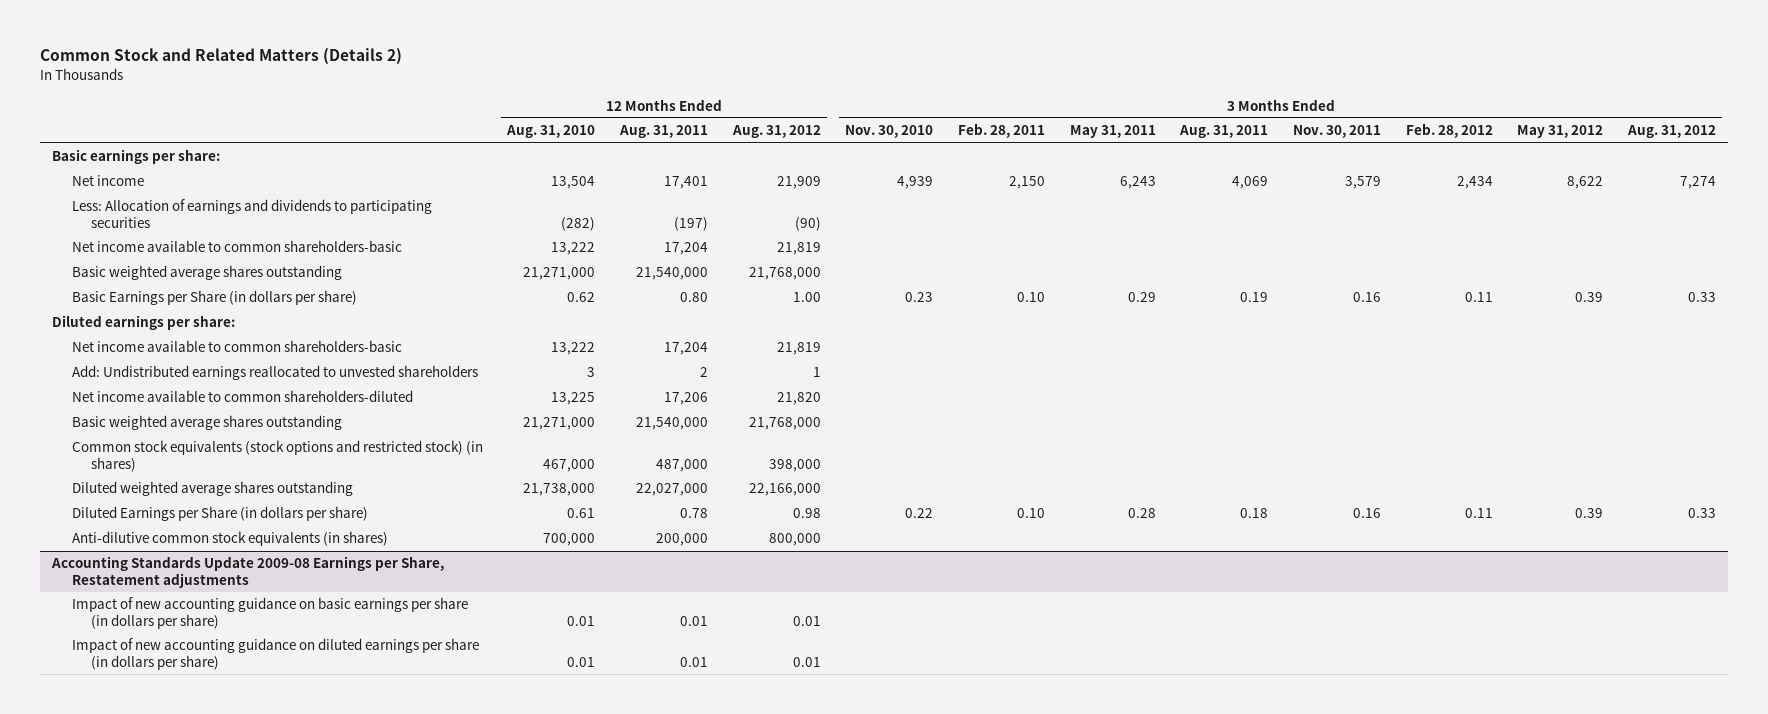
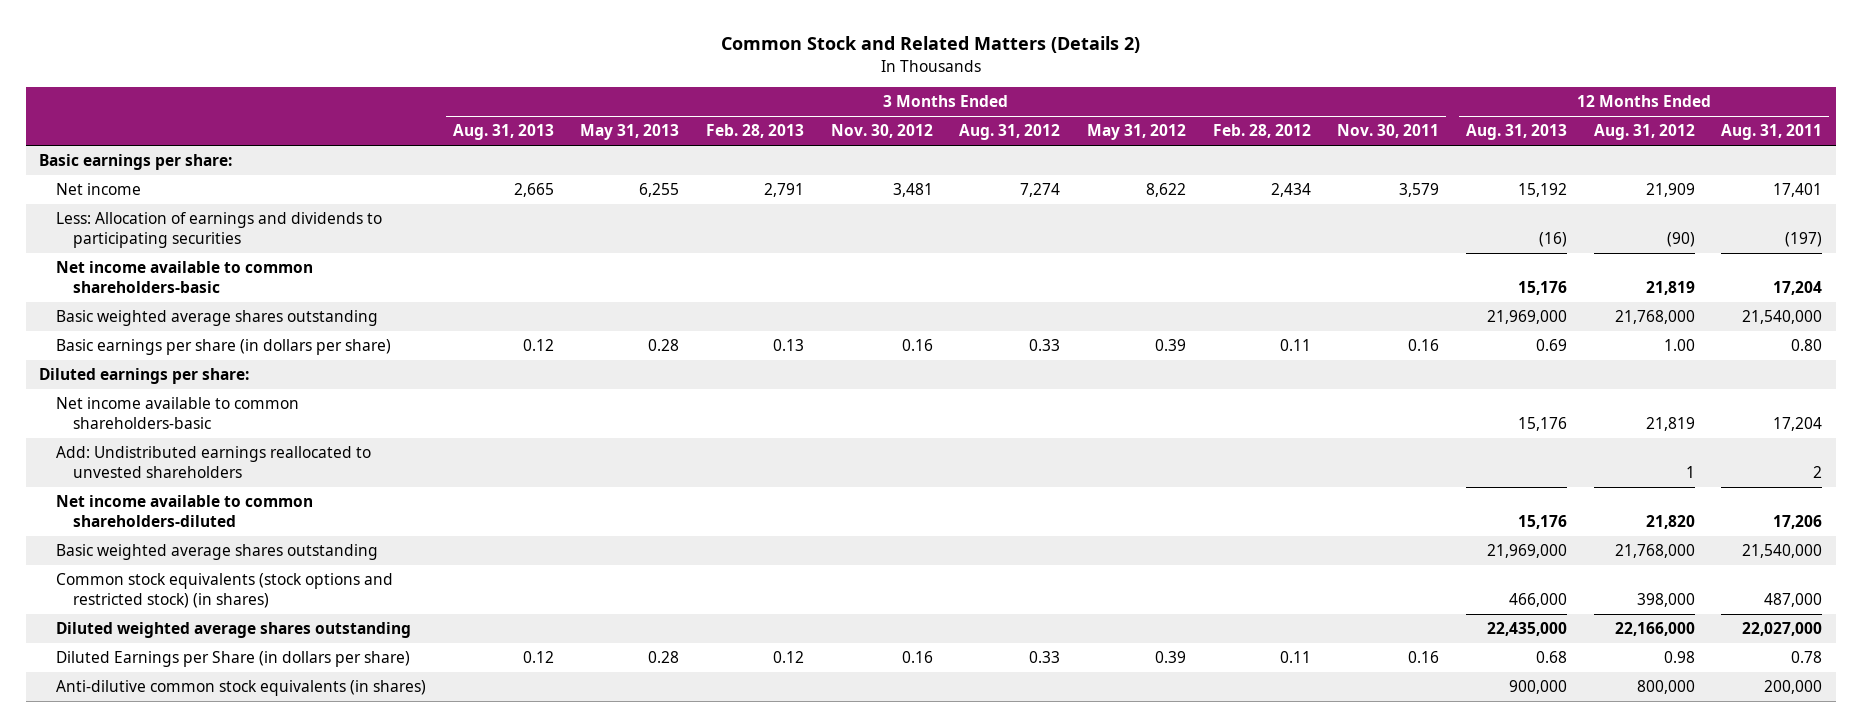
[506,125,596,139] Aug. 31, 2010 -> none
[845,125,934,139] Nov. 30, 2010 -> none
[958,123,1046,139] Feb. 28, 2011 -> none
[1069,125,1156,139] May 31, 2011 -> none
[1179,125,1269,139] Aug. 31, 2011 -> none
none -> [452,124,554,141] Aug. 31, 2013
none -> [580,124,680,141] May 31, 2013
none -> [706,124,805,139] Feb. 28, 2013
none -> [830,124,933,139] Nov. 30, 2012
none -> [1466,124,1568,141] Aug. 31, 2013
[71,290,357,306] Basic Earnings per Share (in dollars per share) -> [56,339,392,356] Basic earnings per share (in dollars per share)
[51,556,445,588] Accounting Standards Update 2009-08 Earnings per Share, Restatement adjustments -> none
[71,597,468,629] Impact of new accounting guidance on basic earnings per share (in dollars per share) -> none
[71,638,479,670] Impact of new accounting guidance on diluted earnings per share (in dollars per share) -> none

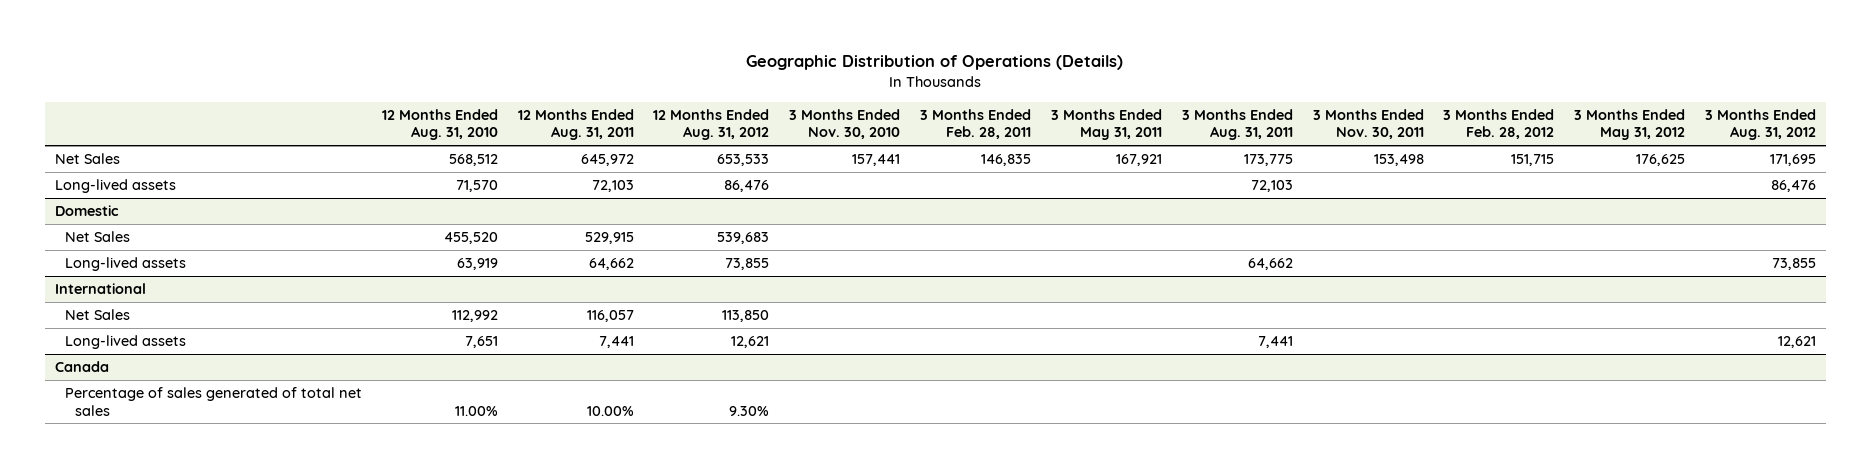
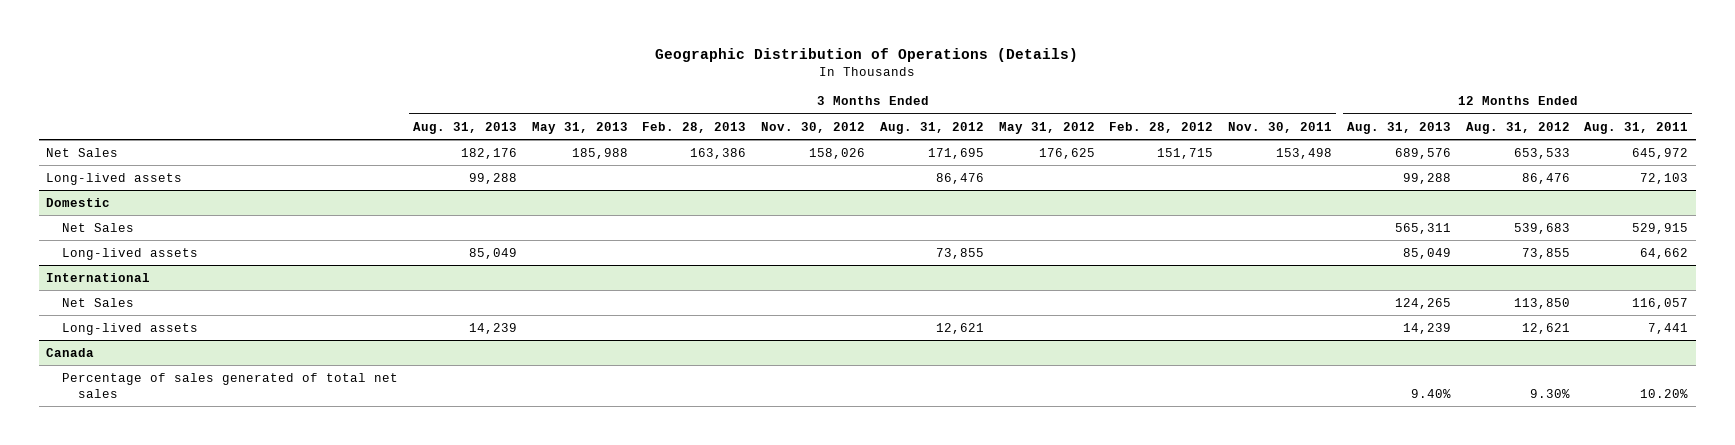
[381,108,498,141] 12 Months Ended Aug. 31, 2010 -> none
[789,108,901,140] 3 Months Ended Nov. 30, 2010 -> none
[920,108,1032,140] 3 Months Ended Feb. 28, 2011 -> none
[1050,108,1162,141] 3 Months Ended May 31, 2011 -> none
[1181,108,1293,141] 3 Months Ended Aug. 31, 2011 -> none
none -> [412,121,517,134] Aug. 31, 2013
none -> [531,121,628,134] May 31, 2013
none -> [642,121,747,133] Feb. 28, 2013
none -> [761,121,866,133] Nov. 30, 2012
none -> [1346,121,1451,134] Aug. 31, 2013
[586,405,634,416] 10.00% -> [1640,388,1689,398] 10.20%

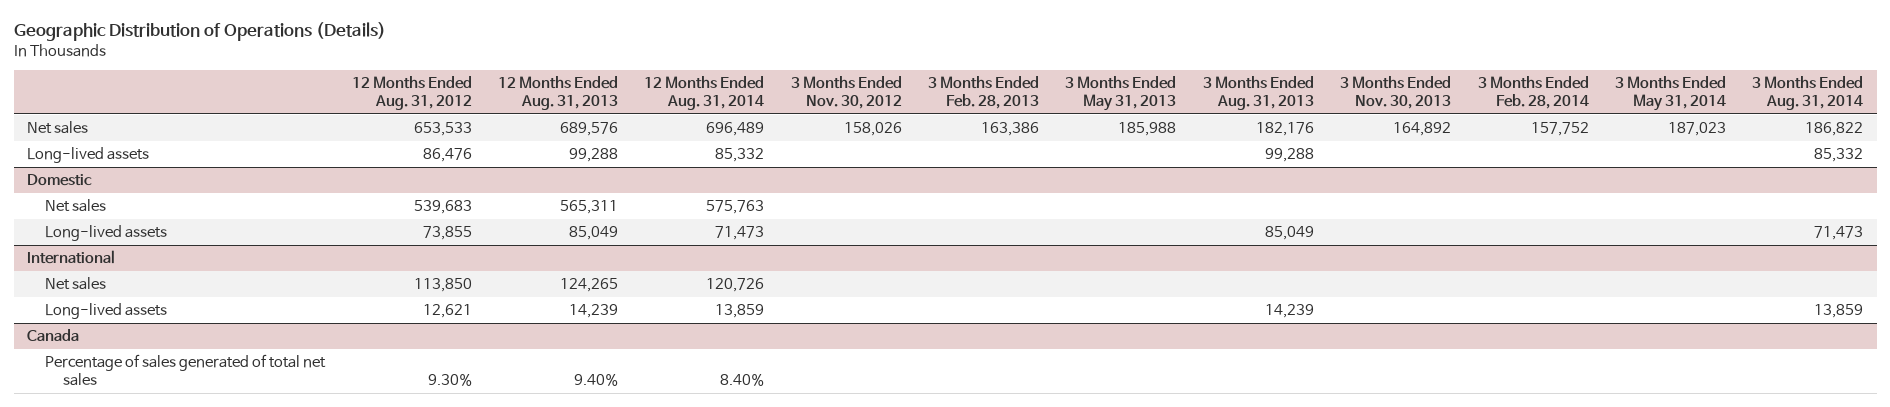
[879,121,984,134] Aug. 31, 2012 -> none
[998,121,1095,134] May 31, 2012 -> none
[1109,121,1214,133] Feb. 28, 2012 -> none
[1228,121,1333,133] Nov. 30, 2011 -> none
[1584,121,1689,134] Aug. 31, 2011 -> none
none -> [644,76,765,111] 12 Months Ended Aug. 31, 2014
none -> [1340,76,1452,110] 3 Months Ended Nov. 30, 2013
none -> [1477,76,1589,110] 3 Months Ended Feb. 28, 2014
none -> [1615,76,1727,112] 3 Months Ended May 31, 2014
none -> [1752,76,1864,111] 3 Months Ended Aug. 31, 2014
[46,147,119,157] Net Sales -> [26,121,88,135] Net sales
[62,222,135,232] Net Sales -> [45,199,107,213] Net sales
[62,297,135,307] Net Sales -> [45,277,107,291] Net sales

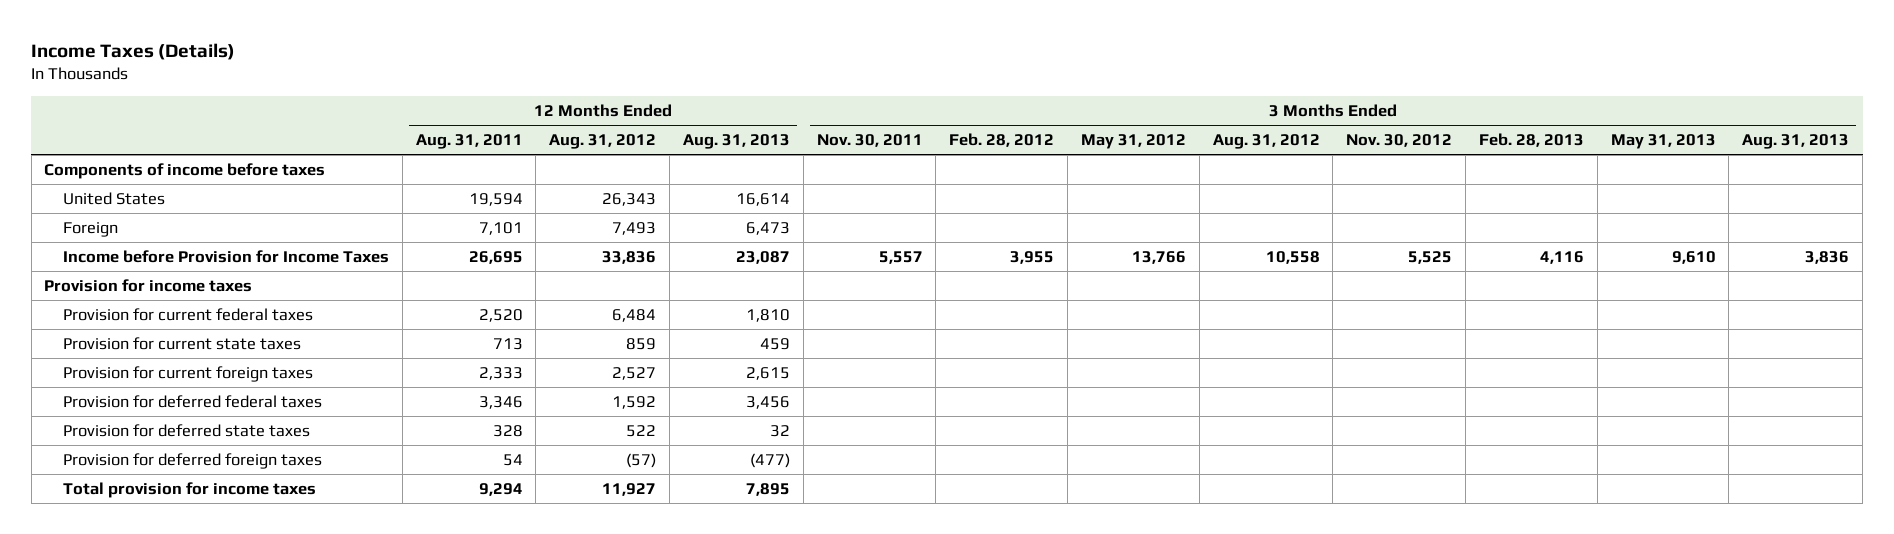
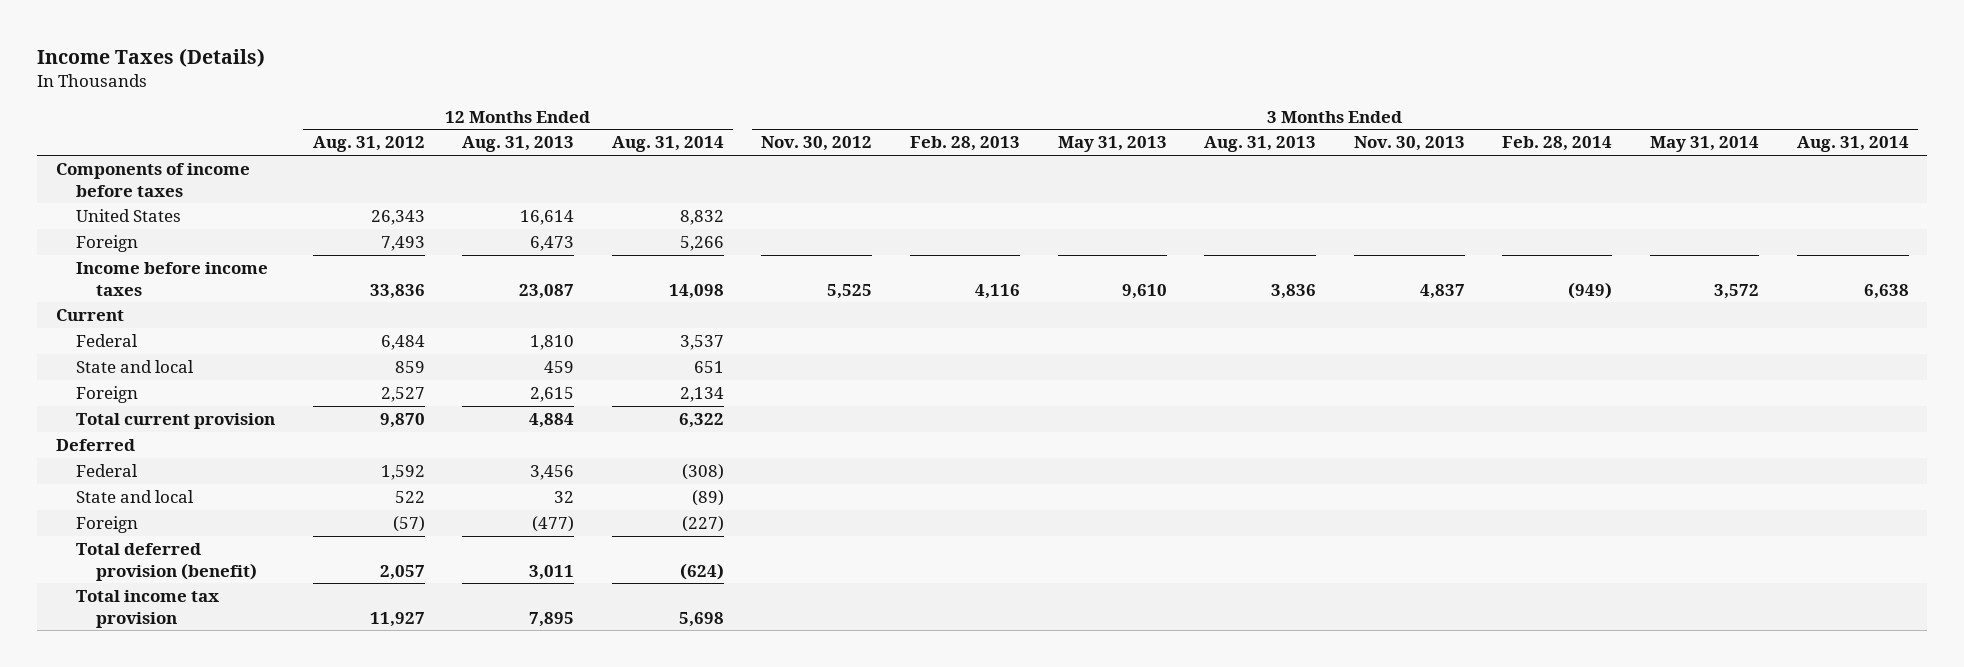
[415,134,523,150] Aug. 31, 2011 -> none
[816,134,923,148] Nov. 30, 2011 -> none
[949,133,1055,148] Feb. 28, 2012 -> none
[1080,134,1186,150] May 31, 2012 -> none
[1212,134,1320,150] Aug. 31, 2012 -> none
none -> [611,136,724,153] Aug. 31, 2014
none -> [1353,136,1465,152] Nov. 30, 2013
none -> [1502,136,1613,152] Feb. 28, 2014
none -> [1649,136,1759,153] May 31, 2014
none -> [1796,136,1909,153] Aug. 31, 2014
[44,279,253,293] Provision for income taxes -> none
[62,250,389,264] Income before Provision for Income Taxes -> [76,262,269,296] Income before income taxes
none -> [55,309,124,322] Current
[62,308,313,322] Provision for current federal taxes -> [76,334,139,348] Federal
[62,337,301,351] Provision for current state taxes -> [76,360,195,374] State and local
[62,366,313,383] Provision for current foreign taxes -> [76,386,139,404] Foreign
none -> [76,413,276,430] Total current provision
none -> [55,439,135,452] Deferred
[62,395,322,409] Provision for deferred federal taxes -> [76,464,139,478] Federal
[62,424,310,438] Provision for deferred state taxes -> [76,490,195,504] State and local
[62,453,322,470] Provision for deferred foreign taxes -> [76,516,139,534] Foreign
none -> [76,543,258,581] Total deferred provision (benefit)
[62,482,316,499] Total provision for income taxes -> [76,590,220,628] Total income tax provision

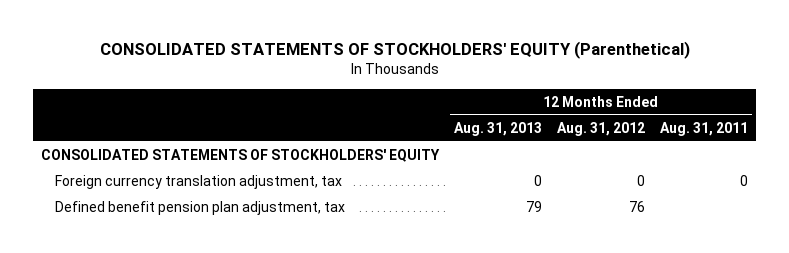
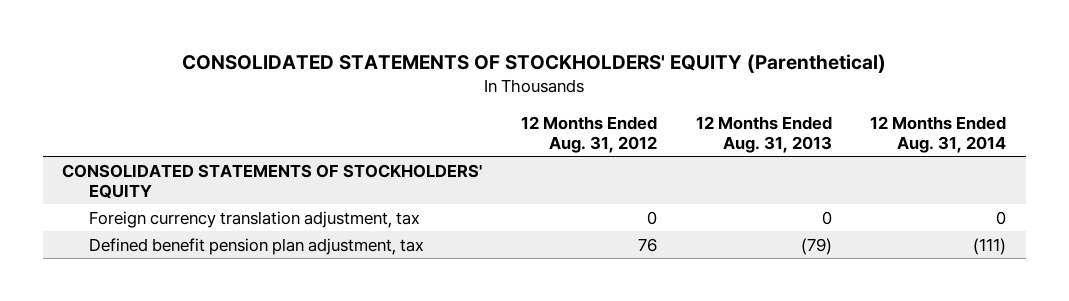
[660,121,749,136] Aug. 31, 2011 -> none
none -> [870,115,1007,153] 12 Months Ended Aug. 31, 2014
[525,201,542,213] 79 -> [800,237,832,255] (79)

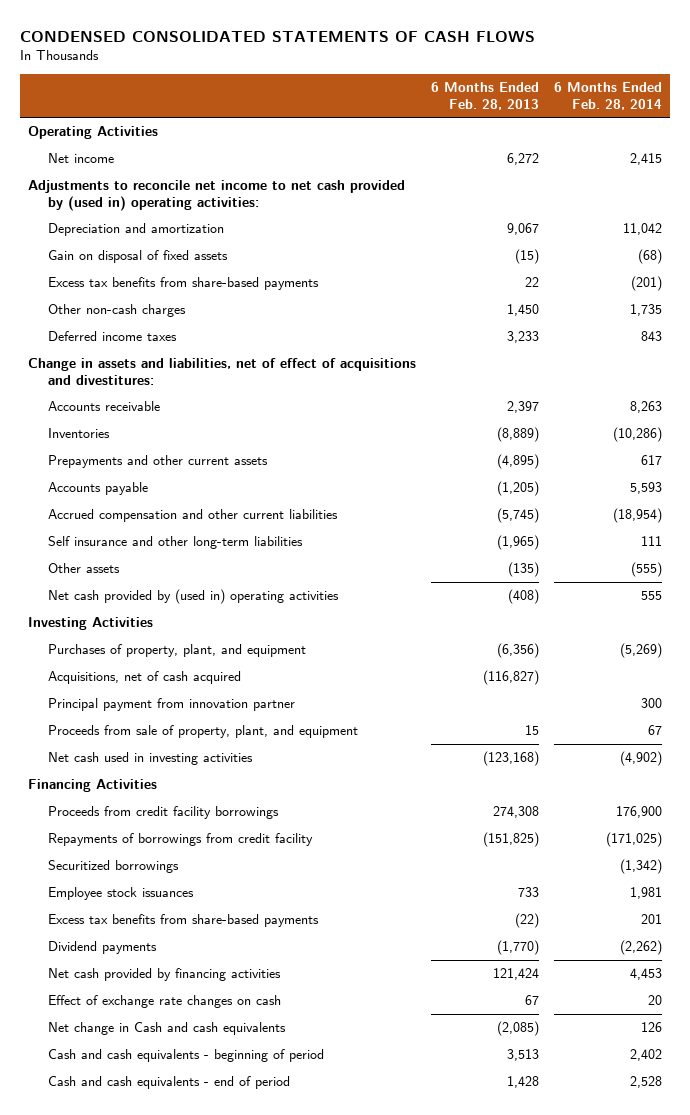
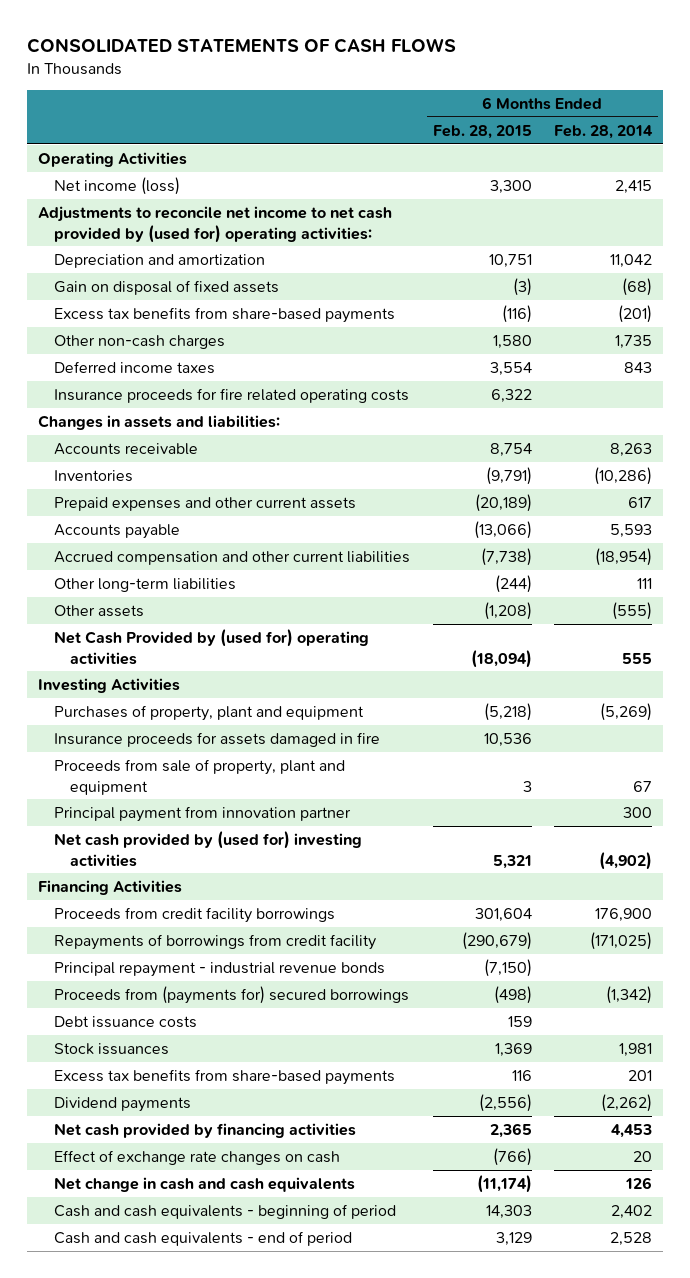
[20,30,536,42] CONDENSED CONSOLIDATED STATEMENTS OF CASH FLOWS -> [27,38,457,54] CONSOLIDATED STATEMENTS OF CASH FLOWS
[430,82,539,110] 6 Months Ended Feb. 28, 2013 -> none
none -> [432,124,532,139] Feb. 28, 2015
[48,153,115,164] Net income -> [54,176,181,195] Net income (loss)
[27,180,405,211] Adjustments to reconcile net income to net cash provided by (used in) operating activities: -> [38,205,393,243] Adjustments to reconcile net income to net cash provided by (used for) operating activities:
none -> [54,387,410,403] Insurance proceeds for fire related operating costs
[27,358,416,385] Change in assets and liabilities, net of effect of acquisitions and divestitures: -> [38,414,281,430] Changes in assets and liabilities:
[48,455,269,469] Prepayments and other current assets -> [54,496,357,511] Prepaid expenses and other current assets
[48,536,304,550] Self insurance and other long-term liabilities -> [54,577,237,592] Other long-term liabilities
[48,589,340,605] Net cash provided by (used in) operating activities -> [54,628,370,665] Net Cash Provided by (used for) operating activities
[48,671,242,685] Acquisitions, net of cash acquired -> none
[48,644,307,658] Purchases of property, plant, and equipment -> [54,704,365,721] Purchases of property, plant and equipment
none -> [54,731,381,747] Insurance proceeds for assets damaged in fire
none -> [54,758,346,795] Proceeds from sale of property, plant and equipment
[48,725,359,739] Proceeds from sale of property, plant, and equipment -> none
[48,752,254,766] Net cash used in investing activities -> [54,830,363,867] Net cash provided by (used for) investing activities
none -> [54,961,386,977] Principal repayment - industrial revenue bonds
[48,860,180,874] Securitized borrowings -> [54,985,410,1004] Proceeds from (payments for) secured borrowings
none -> [54,1015,198,1028] Debt issuance costs
[48,887,195,901] Employee stock issuances -> [54,1042,170,1055] Stock issuances
[48,1022,287,1036] Net change in Cash and cash equivalents -> [54,1176,356,1192] Net change in cash and cash equivalents

